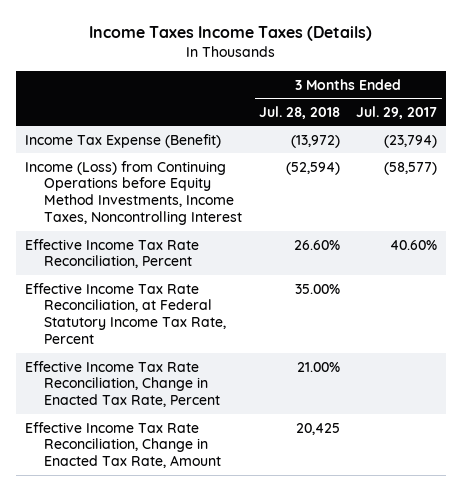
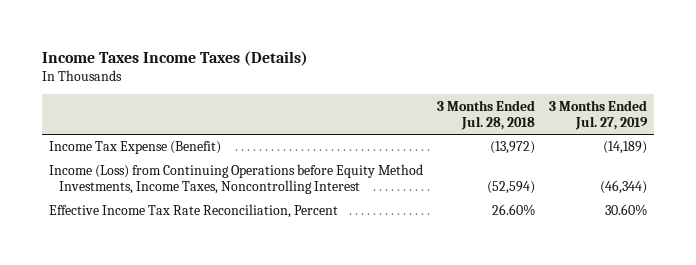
[356,105,438,119] Jul. 29, 2017 -> none
none -> [548,99,648,130] 3 Months Ended Jul. 27, 2019
[24,282,226,345] Effective Income Tax Rate Reconciliation, at Federal Statutory Income Tax Rate, Percent -> none
[24,360,220,408] Effective Income Tax Rate Reconciliation, Change in Enacted Tax Rate, Percent -> none
[24,421,221,469] Effective Income Tax Rate Reconciliation, Change in Enacted Tax Rate, Amount -> none

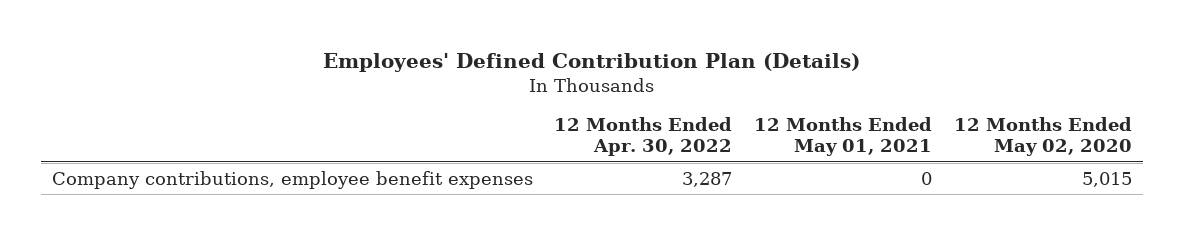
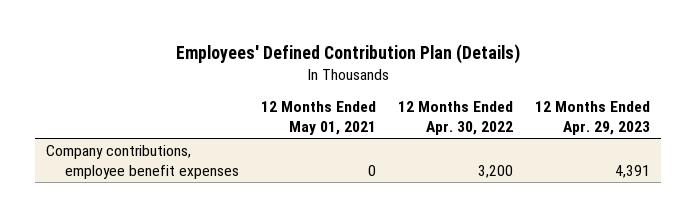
[954,117,1133,157] 12 Months Ended May 02, 2020 -> none
none -> [535,101,651,136] 12 Months Ended Apr. 29, 2023
[682,171,733,187] 3,287 -> [478,165,514,179] 3,200

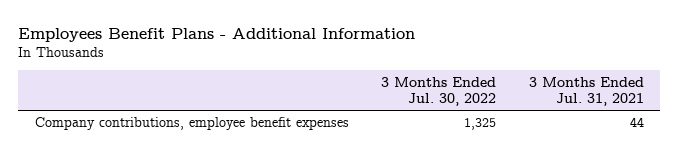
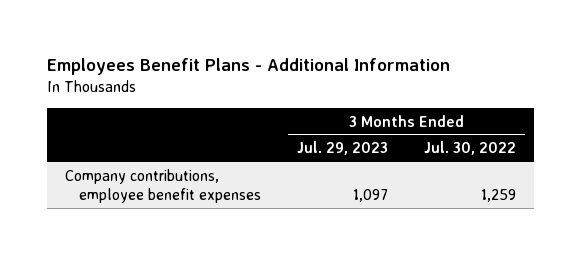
[529,76,645,107] 3 Months Ended Jul. 31, 2021 -> none
none -> [297,141,389,156] Jul. 29, 2023
[464,118,497,131] 1,325 -> [480,188,516,202] 1,259

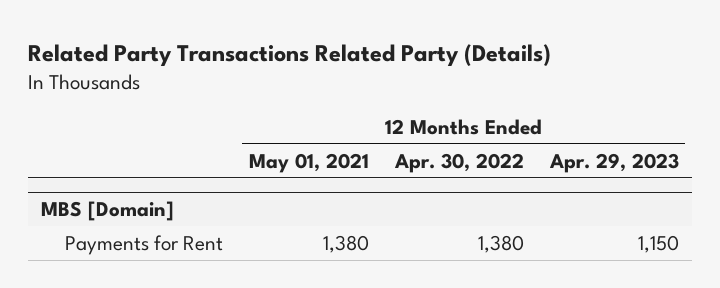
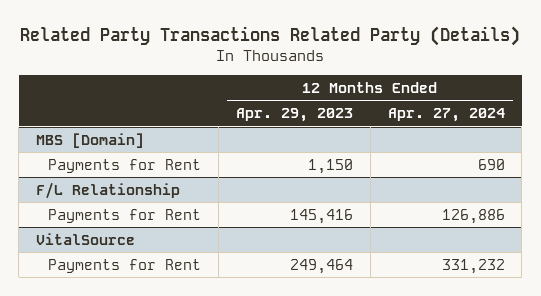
[248,152,369,173] May 01, 2021 -> none
[393,152,524,173] Apr. 30, 2022 -> none
none -> [387,108,505,123] Apr. 27, 2024
none -> [36,181,181,199] F/L Relationship
none -> [47,208,201,223] Payments for Rent
none -> [36,232,136,245] VitalSource
none -> [47,258,201,273] Payments for Rent

